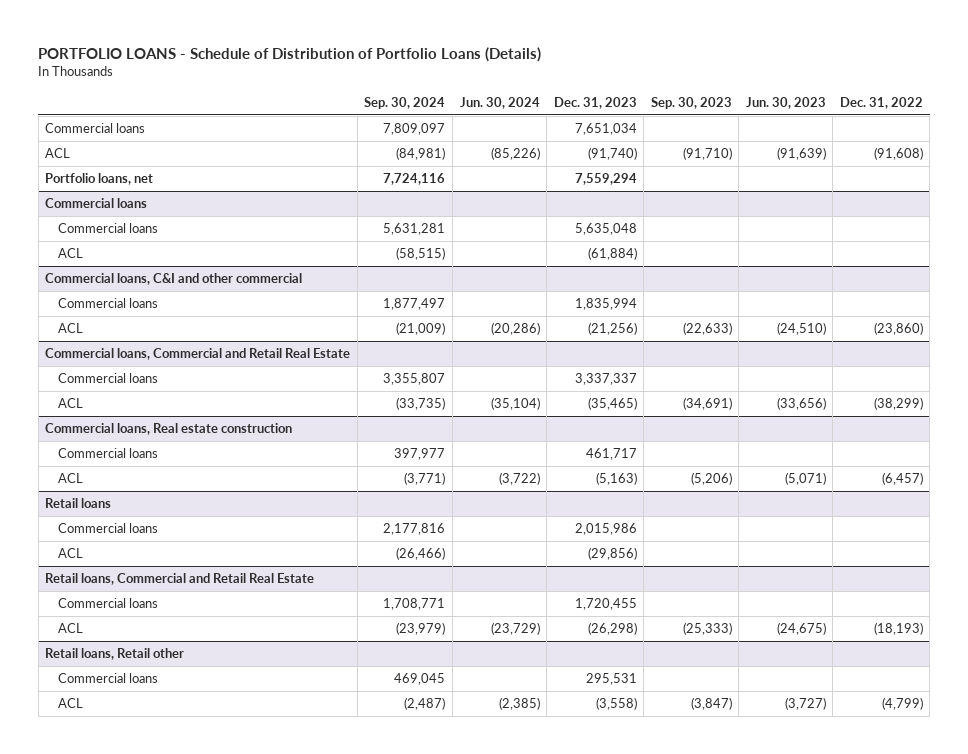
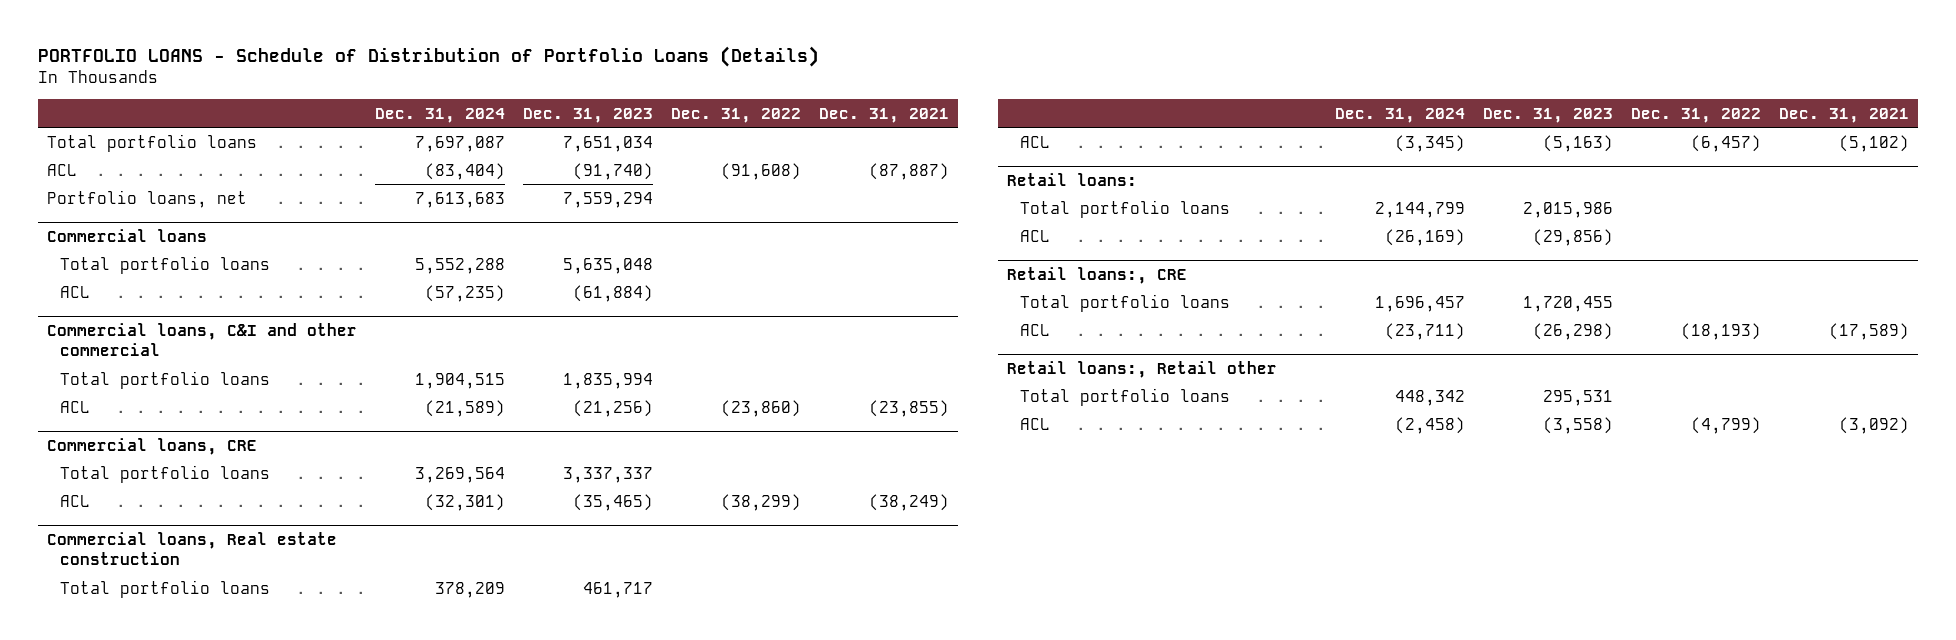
[364,96,446,109] Sep. 30, 2024 -> none
[459,96,540,109] Jun. 30, 2024 -> none
[650,96,732,109] Sep. 30, 2023 -> none
[745,96,826,109] Jun. 30, 2023 -> none
none -> [374,107,505,123] Dec. 31, 2024
none -> [819,107,950,123] Dec. 31, 2021
[45,123,146,134] Commercial loans -> [46,133,257,152] Total portfolio loans
[57,223,158,234] Commercial loans -> [60,255,271,274] Total portfolio loans
[57,298,158,309] Commercial loans -> [60,370,271,389] Total portfolio loans
[45,348,351,361] Commercial loans, Commercial and Retail Real Estate -> none
none -> [46,437,257,455] Commercial loans, CRE
[57,373,158,384] Commercial loans -> [60,464,271,483] Total portfolio loans
[57,448,158,459] Commercial loans -> [60,579,271,598] Total portfolio loans
[45,498,112,509] Retail loans -> [1006,172,1137,186] Retail loans:
[57,523,158,534] Commercial loans -> [1020,199,1231,218] Total portfolio loans
[45,573,315,586] Retail loans, Commercial and Retail Real Estate -> none
none -> [1006,266,1187,284] Retail loans:, CRE
[57,598,158,609] Commercial loans -> [1020,293,1231,312] Total portfolio loans
[45,648,185,661] Retail loans, Retail other -> [1006,360,1277,378] Retail loans:, Retail other
[57,673,158,684] Commercial loans -> [1020,387,1231,406] Total portfolio loans

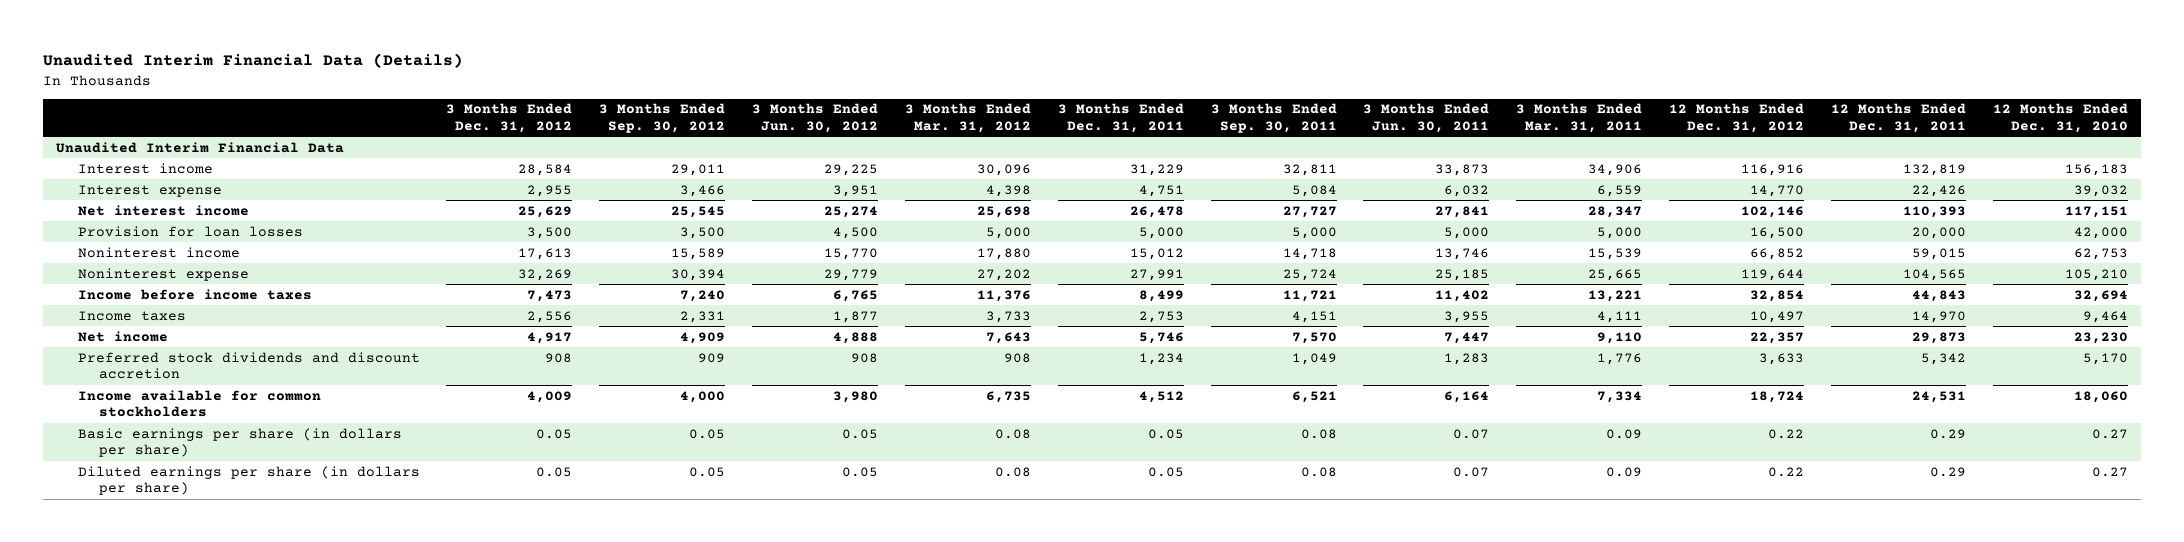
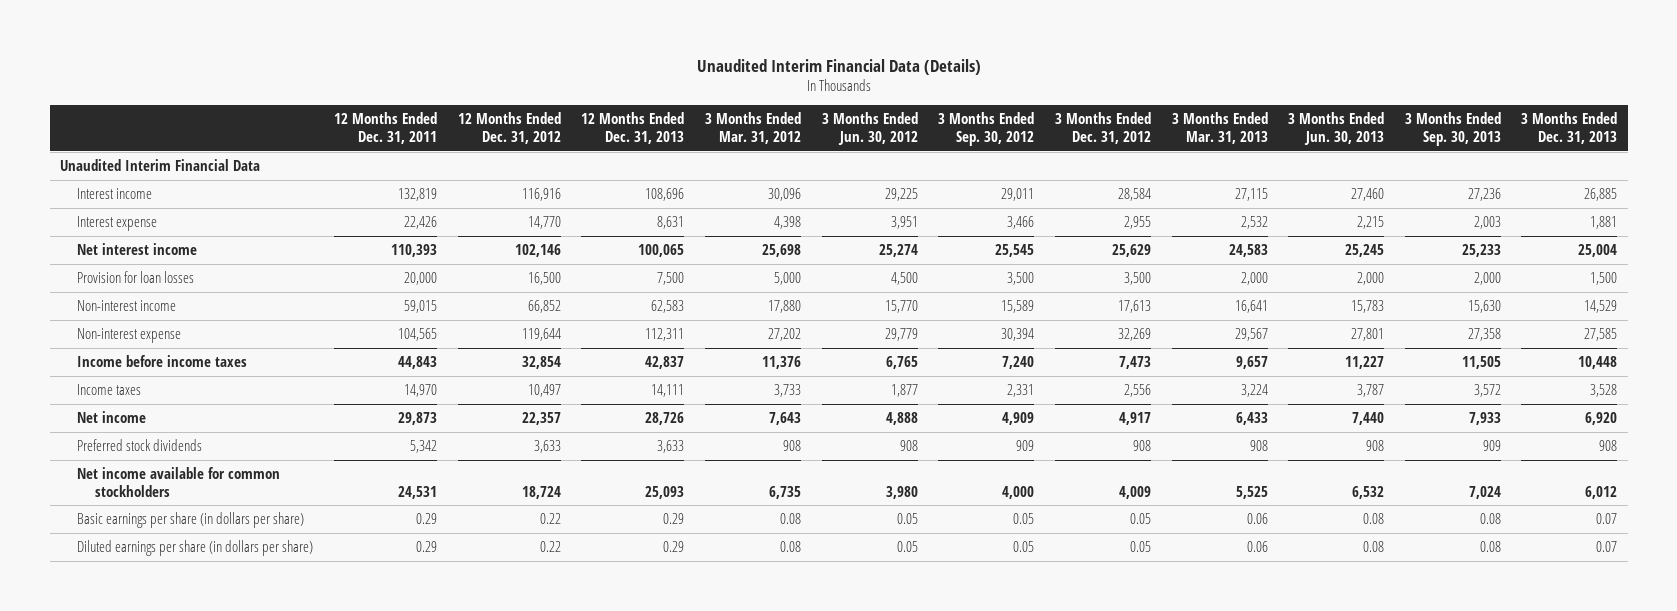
[1057,103,1184,134] 3 Months Ended Dec. 31, 2011 -> none
[1210,103,1337,134] 3 Months Ended Sep. 30, 2011 -> none
[1363,103,1490,134] 3 Months Ended Jun. 30, 2011 -> none
[1516,103,1643,134] 3 Months Ended Mar. 31, 2011 -> none
[1992,103,2128,134] 12 Months Ended Dec. 31, 2010 -> none
none -> [581,112,685,144] 12 Months Ended Dec. 31, 2013
none -> [1171,112,1268,144] 3 Months Ended Mar. 31, 2013
none -> [1288,112,1385,145] 3 Months Ended Jun. 30, 2013
none -> [1404,112,1501,146] 3 Months Ended Sep. 30, 2013
none -> [1521,112,1618,144] 3 Months Ended Dec. 31, 2013
[77,246,240,258] Noninterest income -> [77,299,177,311] Non-interest income
[77,267,249,281] Noninterest expense -> [77,327,182,343] Non-interest expense
[77,351,420,380] Preferred stock dividends and discount accretion -> [77,438,203,451] Preferred stock dividends
[77,389,321,418] Income available for common stockholders -> [77,466,281,497] Net income available for common stockholders

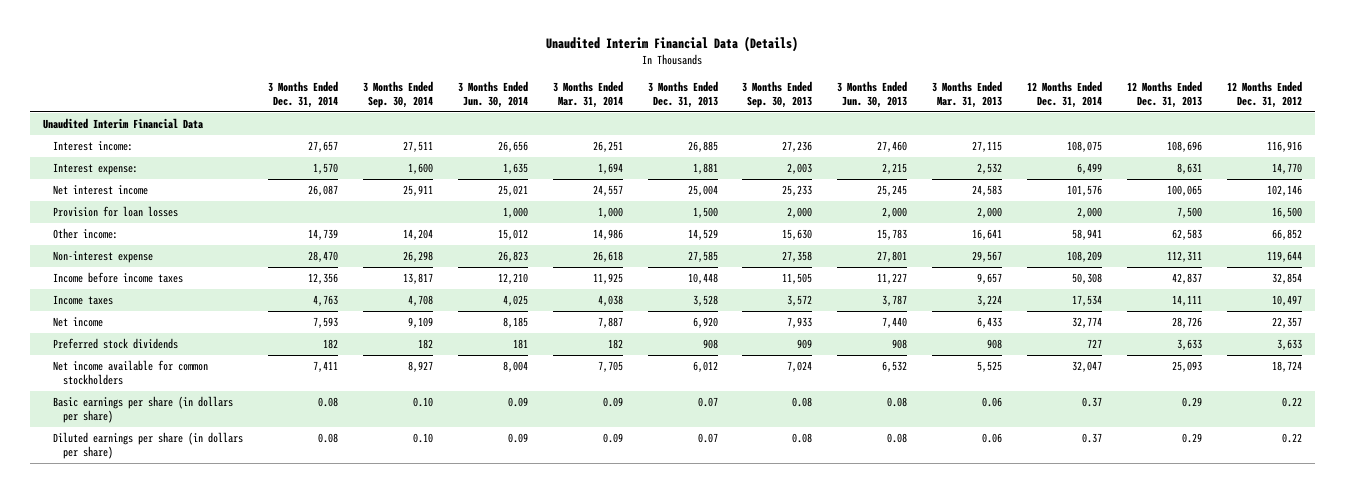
[334,112,438,144] 12 Months Ended Dec. 31, 2011 -> none
[705,112,802,144] 3 Months Ended Mar. 31, 2012 -> none
[821,112,918,145] 3 Months Ended Jun. 30, 2012 -> none
[938,112,1035,146] 3 Months Ended Sep. 30, 2012 -> none
[1054,112,1151,144] 3 Months Ended Dec. 31, 2012 -> none
none -> [267,80,338,108] 3 Months Ended Dec. 31, 2014
none -> [362,80,433,108] 3 Months Ended Sep. 30, 2014
none -> [457,80,528,108] 3 Months Ended Jun. 30, 2014
none -> [552,80,623,108] 3 Months Ended Mar. 31, 2014
none -> [1027,80,1103,108] 12 Months Ended Dec. 31, 2014
[77,187,153,199] Interest income -> [52,140,133,151] Interest income:
[77,215,158,231] Interest expense -> [52,162,138,175] Interest expense:
[77,299,177,311] Non-interest income -> [52,227,118,239] Other income:

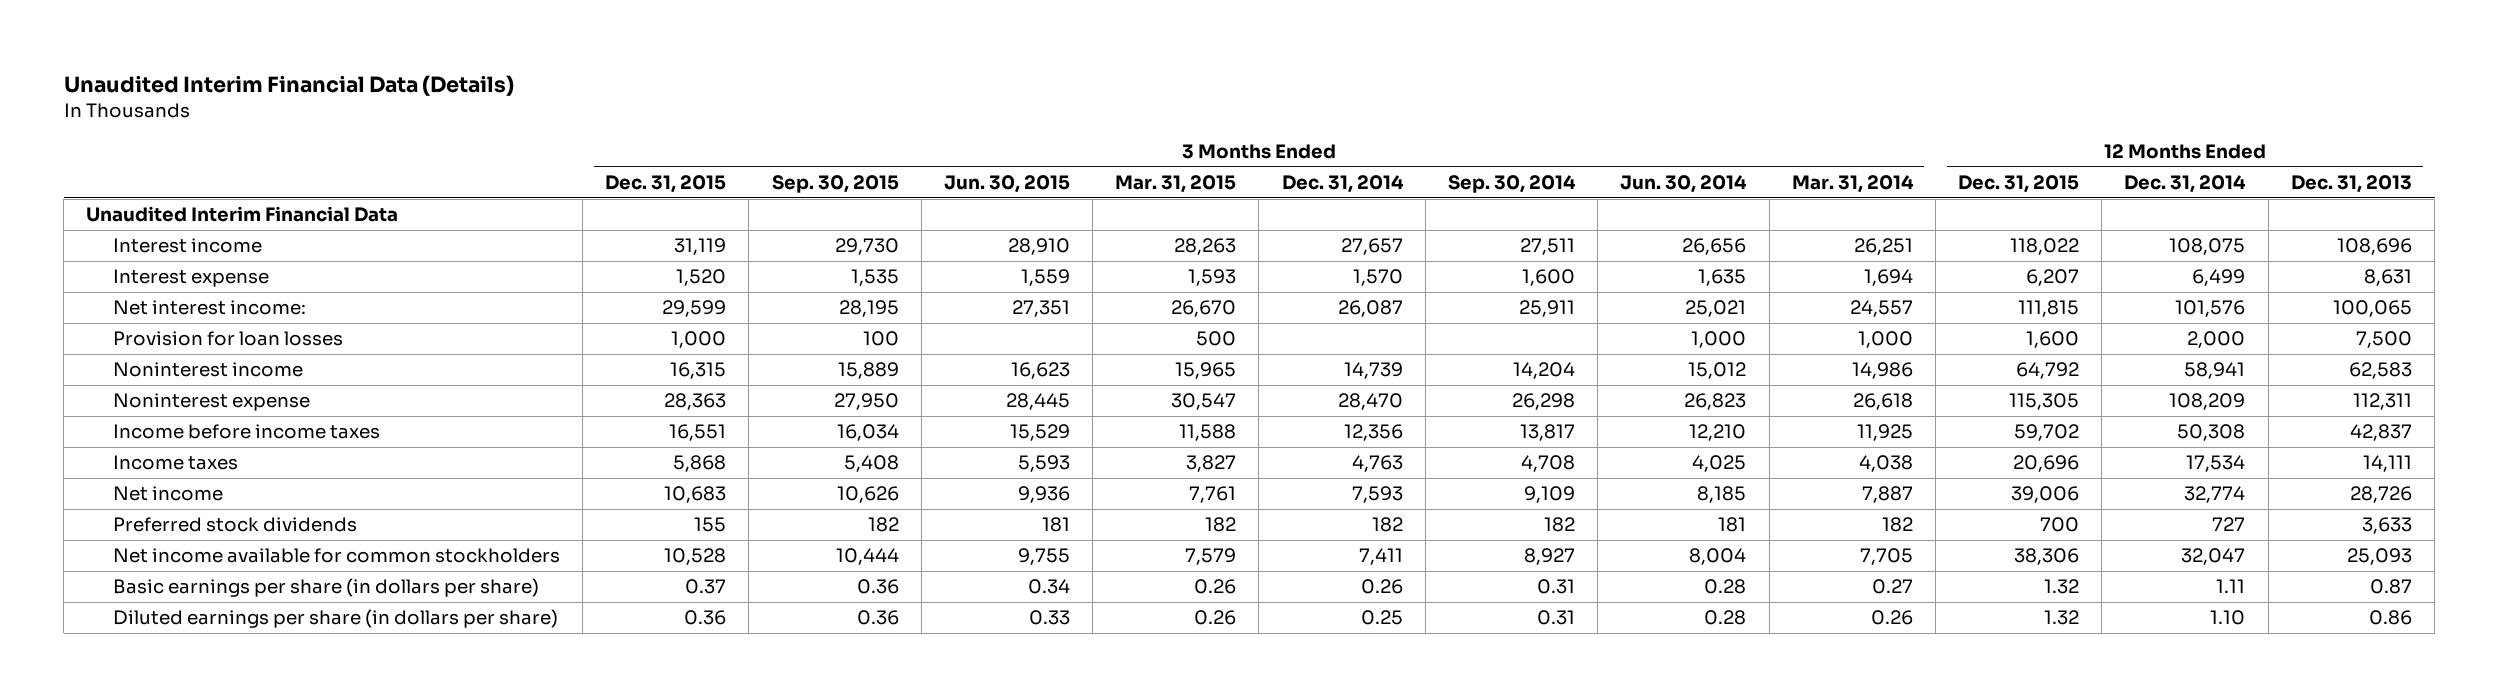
[647,80,718,108] 3 Months Ended Dec. 31, 2013 -> none
[742,80,813,108] 3 Months Ended Sep. 30, 2013 -> none
[837,80,908,108] 3 Months Ended Jun. 30, 2013 -> none
[932,80,1003,108] 3 Months Ended Mar. 31, 2013 -> none
[1227,80,1303,108] 12 Months Ended Dec. 31, 2012 -> none
none -> [605,174,727,193] Dec. 31, 2015
none -> [771,174,899,193] Sep. 30, 2015
none -> [943,174,1070,193] Jun. 30, 2015
none -> [1115,174,1237,193] Mar. 31, 2015
none -> [1958,174,2080,193] Dec. 31, 2015
[52,140,133,151] Interest income: -> [112,238,262,254] Interest income
[52,162,138,175] Interest expense: -> [112,269,269,288] Interest expense
[52,184,148,195] Net interest income -> [112,300,306,316] Net interest income:
[52,227,118,239] Other income: -> [112,362,303,378] Noninterest income
[52,250,153,263] Non-interest expense -> [112,393,310,412] Noninterest expense
[317,396,338,407] 0.08 -> [1360,579,1403,595] 0.26
[412,396,433,407] 0.10 -> [1537,579,1576,595] 0.31
[507,396,528,407] 0.09 -> [1704,579,1747,595] 0.28
[602,396,623,407] 0.09 -> [1871,579,1913,595] 0.27
[1082,396,1103,407] 0.37 -> [2216,579,2246,594] 1.11
[1182,396,1203,407] 0.29 -> [2369,579,2412,595] 0.87
[317,432,338,443] 0.08 -> [1360,610,1403,626] 0.25
[412,432,433,443] 0.10 -> [1537,610,1576,626] 0.31
[507,432,528,443] 0.09 -> [1704,610,1747,626] 0.28
[602,432,623,443] 0.09 -> [1870,610,1913,626] 0.26
[1082,432,1103,443] 0.37 -> [2210,610,2246,626] 1.10
[1182,432,1203,443] 0.29 -> [2368,610,2412,626] 0.86

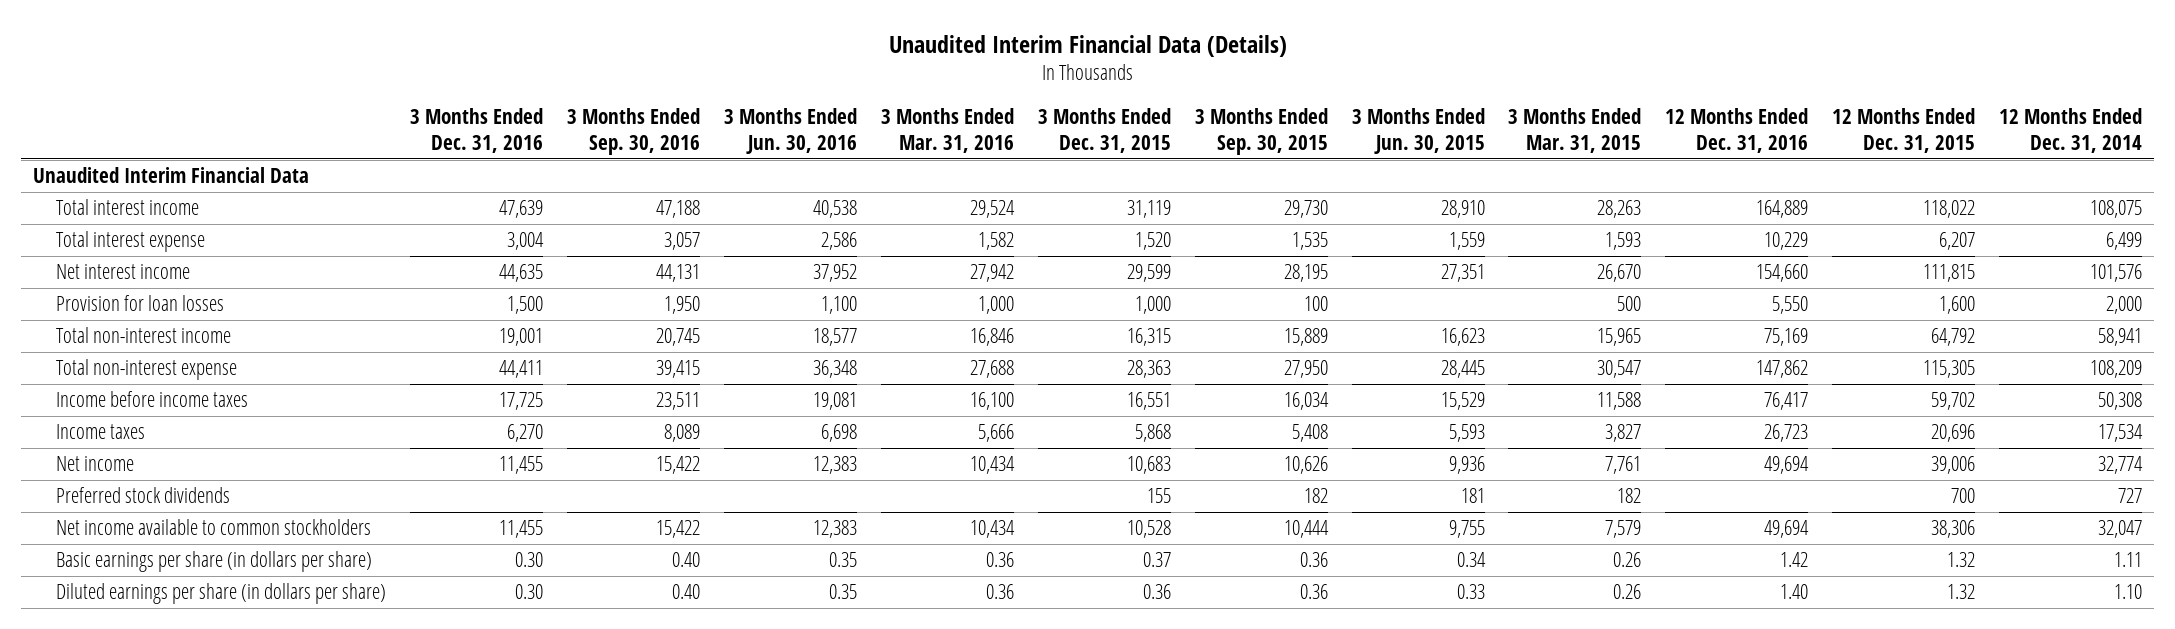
[1281,174,1404,193] Dec. 31, 2014 -> none
[1448,174,1577,193] Sep. 30, 2014 -> none
[1620,174,1748,193] Jun. 30, 2014 -> none
[1791,174,1914,193] Mar. 31, 2014 -> none
[2290,174,2412,193] Dec. 31, 2013 -> none
none -> [410,107,544,153] 3 Months Ended Dec. 31, 2016
none -> [567,107,701,155] 3 Months Ended Sep. 30, 2016
none -> [724,107,858,154] 3 Months Ended Jun. 30, 2016
none -> [880,107,1014,153] 3 Months Ended Mar. 31, 2016
none -> [1665,107,1809,153] 12 Months Ended Dec. 31, 2016
[112,238,262,254] Interest income -> [56,199,200,216] Total interest income
[112,269,269,288] Interest expense -> [56,231,206,253] Total interest expense
[112,300,306,316] Net interest income: -> [56,264,191,280] Net interest income
[112,362,303,378] Noninterest income -> [56,327,232,344] Total non-interest income
[112,393,310,412] Noninterest expense -> [56,359,238,381] Total non-interest expense
[112,548,560,564] Net income available for common stockholders -> [56,519,372,536] Net income available to common stockholders

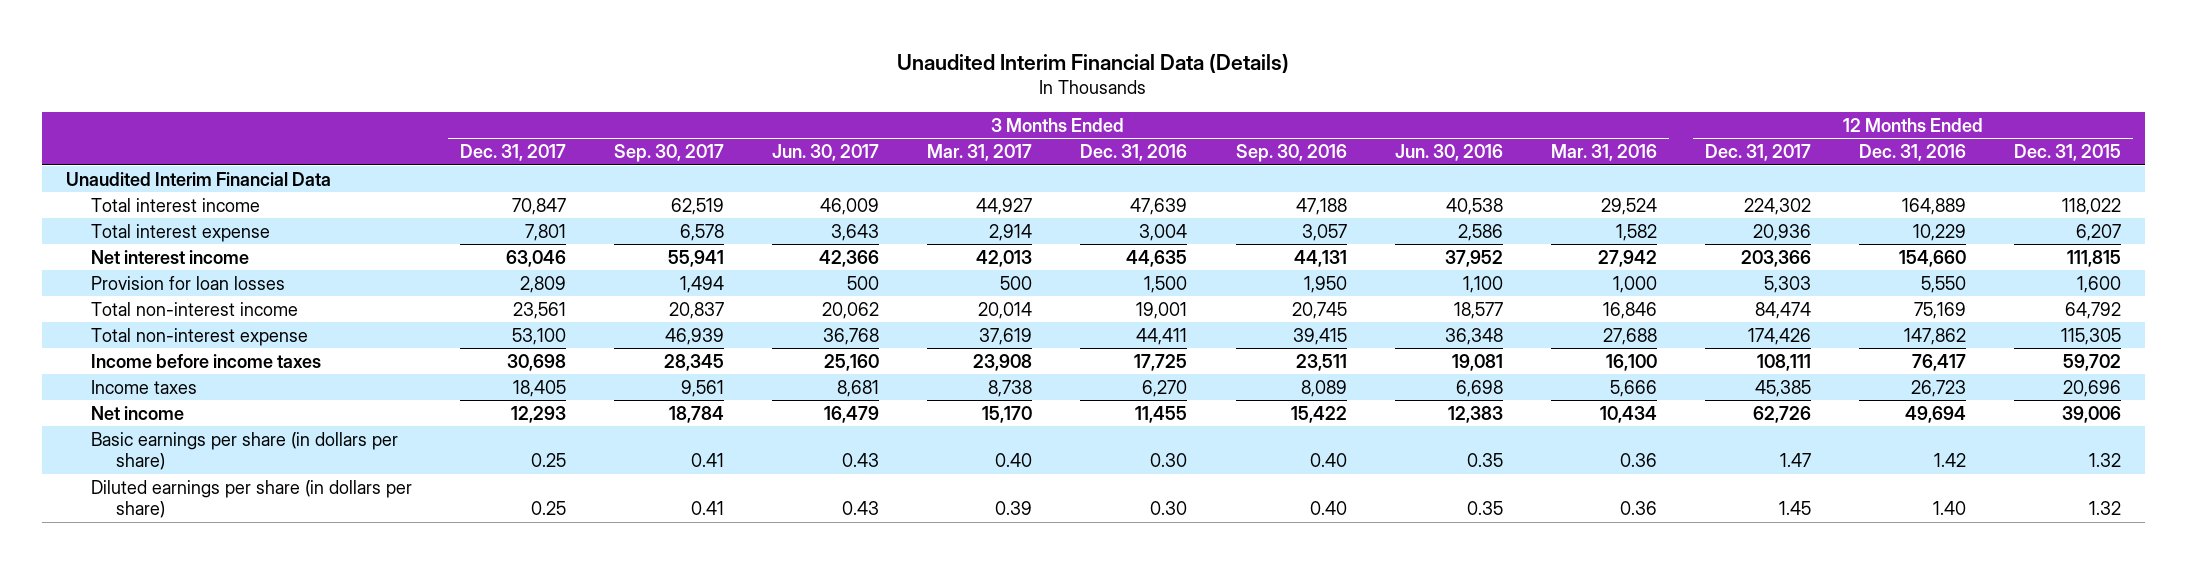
[1037,107,1171,153] 3 Months Ended Dec. 31, 2015 -> none
[1194,107,1328,155] 3 Months Ended Sep. 30, 2015 -> none
[1351,107,1485,154] 3 Months Ended Jun. 30, 2015 -> none
[1508,107,1642,153] 3 Months Ended Mar. 31, 2015 -> none
[1999,107,2143,153] 12 Months Ended Dec. 31, 2014 -> none
none -> [460,144,567,162] Dec. 31, 2017
none -> [614,144,725,163] Sep. 30, 2017
none -> [772,144,880,162] Jun. 30, 2017
none -> [927,144,1033,162] Mar. 31, 2017
none -> [1704,144,1811,162] Dec. 31, 2017
[56,487,231,504] Preferred stock dividends -> none
[56,519,372,536] Net income available to common stockholders -> none

